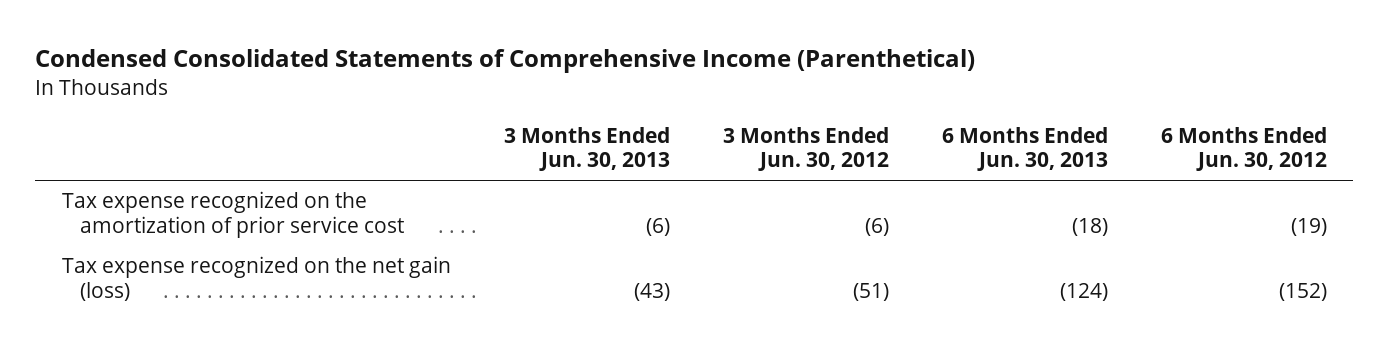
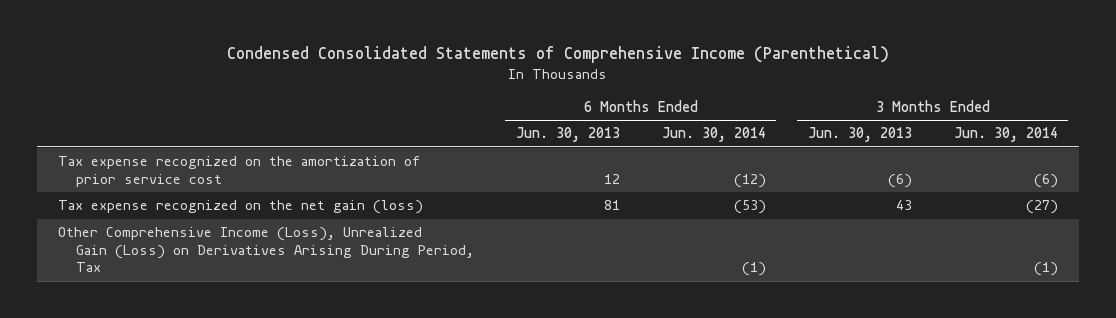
[722,126,889,172] 3 Months Ended Jun. 30, 2012 -> none
[1160,126,1327,172] 6 Months Ended Jun. 30, 2012 -> none
none -> [661,127,766,143] Jun. 30, 2014
none -> [953,127,1058,143] Jun. 30, 2014
[1071,218,1108,237] (18) -> [603,173,620,184] 12
[633,283,670,302] (43) -> [895,200,912,211] 43
[1059,283,1108,302] (124) -> [603,200,620,211] 81
none -> [57,227,474,273] Other Comprehensive Income (Loss), Unrealized Gain (Loss) on Derivatives Arising During Period, Tax

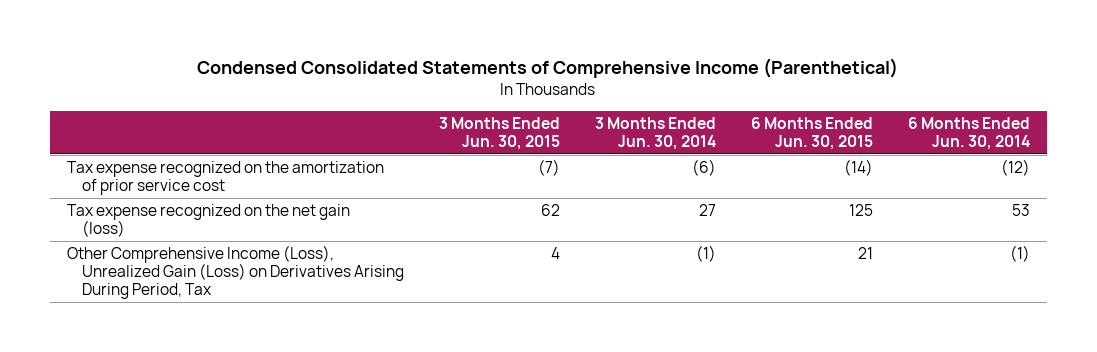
[515,127,620,143] Jun. 30, 2013 -> none
[807,127,912,143] Jun. 30, 2013 -> none
none -> [438,116,560,150] 3 Months Ended Jun. 30, 2015
none -> [750,116,873,150] 6 Months Ended Jun. 30, 2015
[733,200,766,215] (53) -> [1011,204,1030,217] 53
[1025,200,1058,215] (27) -> [698,204,716,217] 27

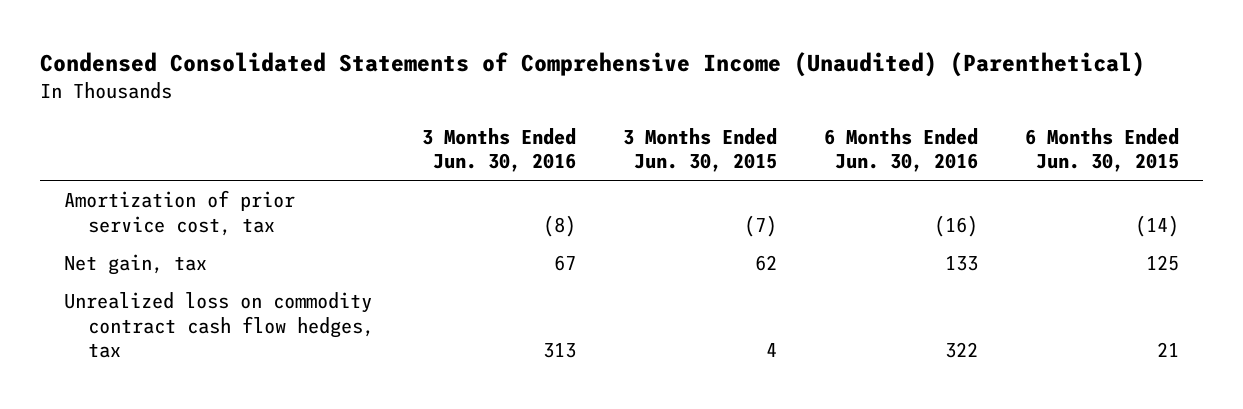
[197,57,899,78] Condensed Consolidated Statements of Comprehensive Income (Parenthetical) -> [40,52,1146,78] Condensed Consolidated Statements of Comprehensive Income (Unaudited) (Parenthetical)
[594,116,716,150] 3 Months Ended Jun. 30, 2014 -> none
[907,116,1030,150] 6 Months Ended Jun. 30, 2014 -> none
none -> [421,127,576,173] 3 Months Ended Jun. 30, 2016
none -> [823,127,978,173] 6 Months Ended Jun. 30, 2016
[67,161,385,196] Tax expense recognized on the amortization of prior service cost -> [63,189,295,236] Amortization of prior service cost, tax
[67,204,351,238] Tax expense recognized on the net gain (loss) -> [63,253,207,275] Net gain, tax
[67,245,404,300] Other Comprehensive Income (Loss), Unrealized Gain (Loss) on Derivatives Arising During Period, Tax -> [63,291,375,359] Unrealized loss on commodity contract cash flow hedges, tax

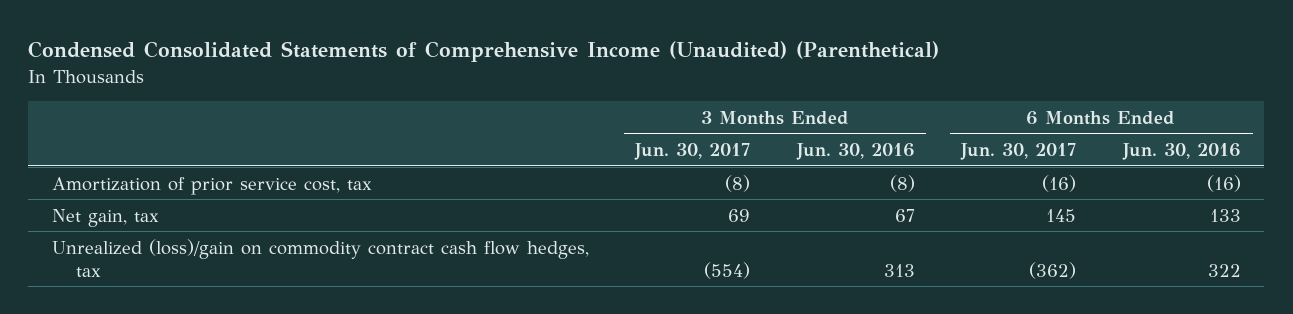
[622,127,777,173] 3 Months Ended Jun. 30, 2015 -> none
[1025,127,1180,173] 6 Months Ended Jun. 30, 2015 -> none
none -> [634,143,751,161] Jun. 30, 2017
none -> [960,143,1077,161] Jun. 30, 2017
[63,291,375,359] Unrealized loss on commodity contract cash flow hedges, tax -> [51,238,589,277] Unrealized (loss)/gain on commodity contract cash flow hedges, tax

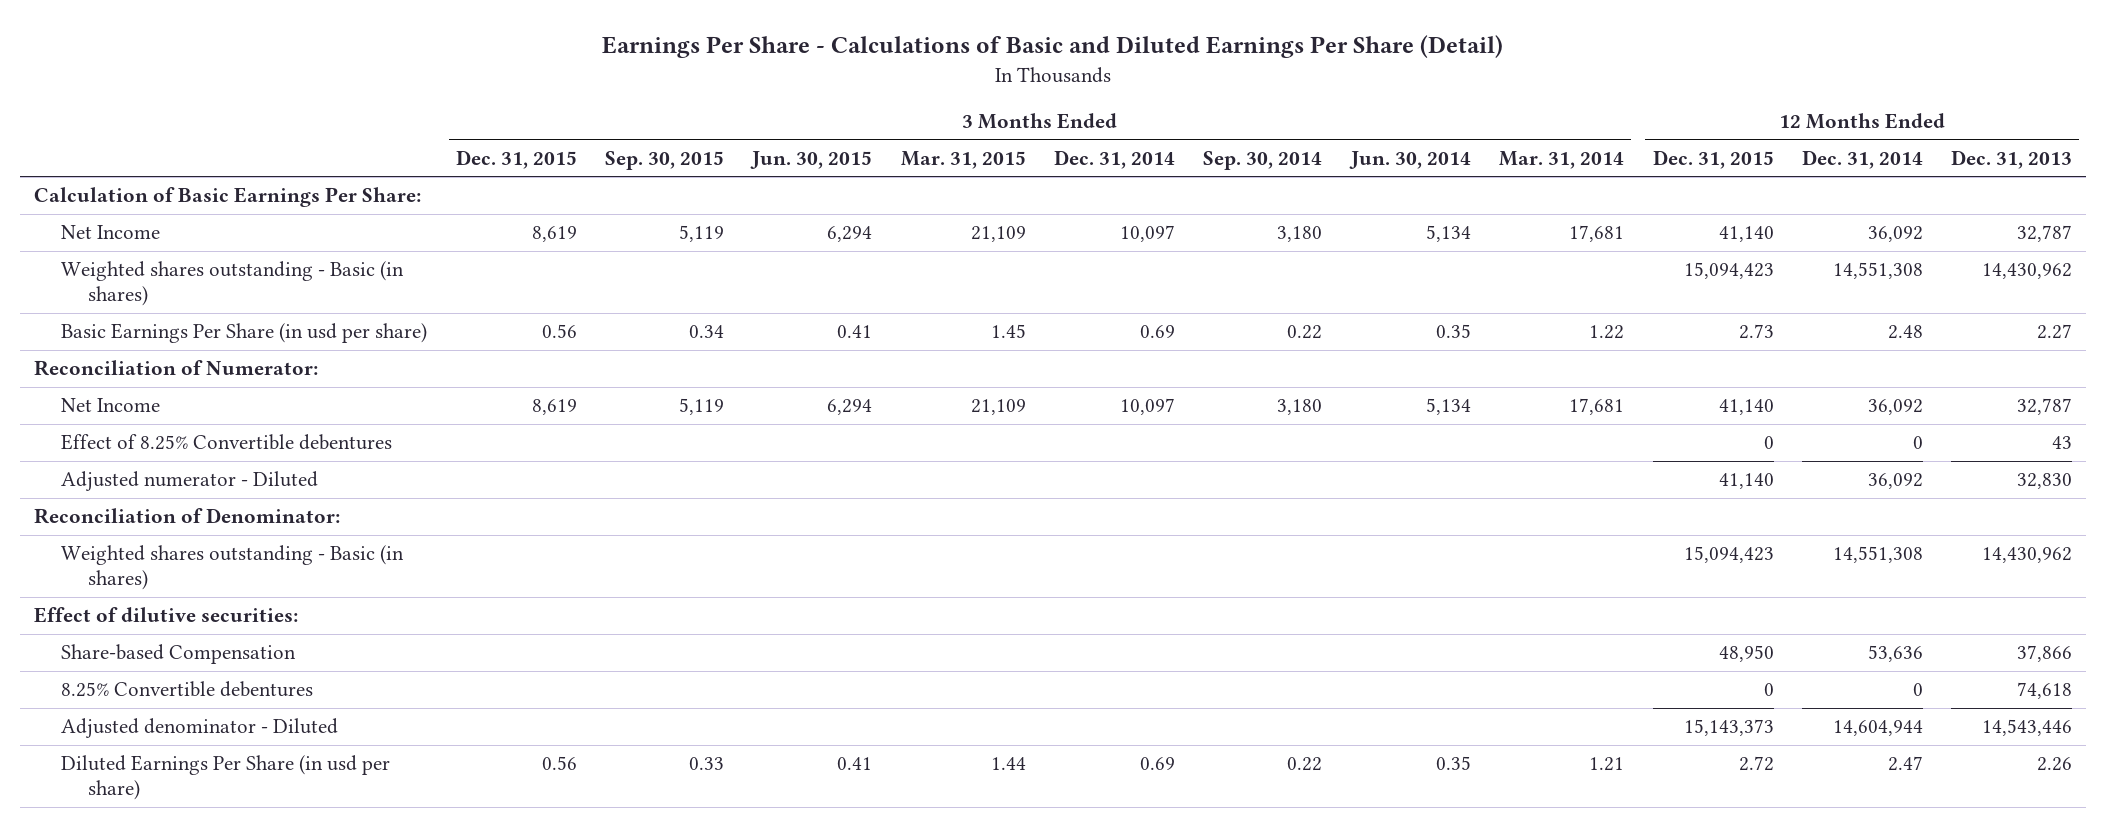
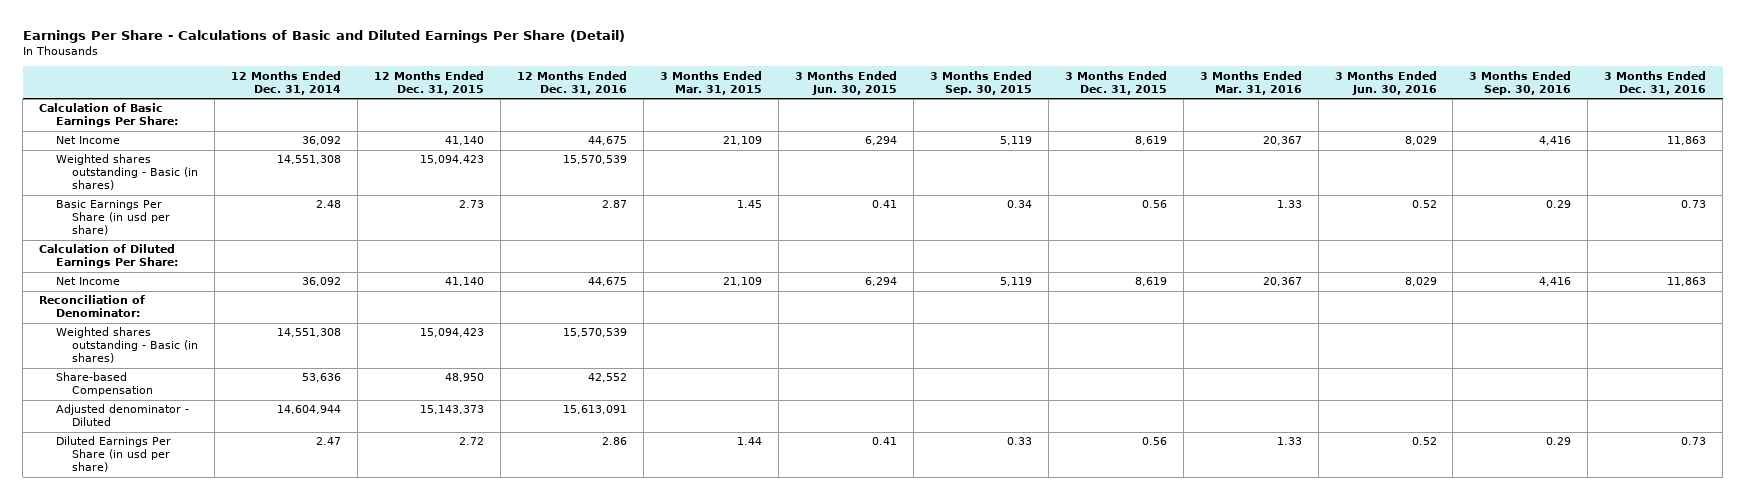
[1054,149,1176,169] Dec. 31, 2014 -> none
[1203,150,1323,170] Sep. 30, 2014 -> none
[1348,150,1471,169] Jun. 30, 2014 -> none
[1499,150,1625,169] Mar. 31, 2014 -> none
[1951,149,2073,169] Dec. 31, 2013 -> none
none -> [517,70,628,95] 12 Months Ended Dec. 31, 2016
none -> [1199,70,1302,95] 3 Months Ended Mar. 31, 2016
none -> [1334,70,1437,95] 3 Months Ended Jun. 30, 2016
none -> [1469,70,1572,95] 3 Months Ended Sep. 30, 2016
none -> [1604,70,1707,95] 3 Months Ended Dec. 31, 2016
[34,360,319,377] Reconciliation of Numerator: -> none
none -> [39,244,178,269] Calculation of Diluted Earnings Per Share:
[61,434,393,451] Effect of 8.25% Convertible debentures -> none
[61,471,319,492] Adjusted numerator - Diluted -> none
[34,607,299,624] Effect of dilutive securities: -> none
[61,681,314,698] 8.25% Convertible debentures -> none

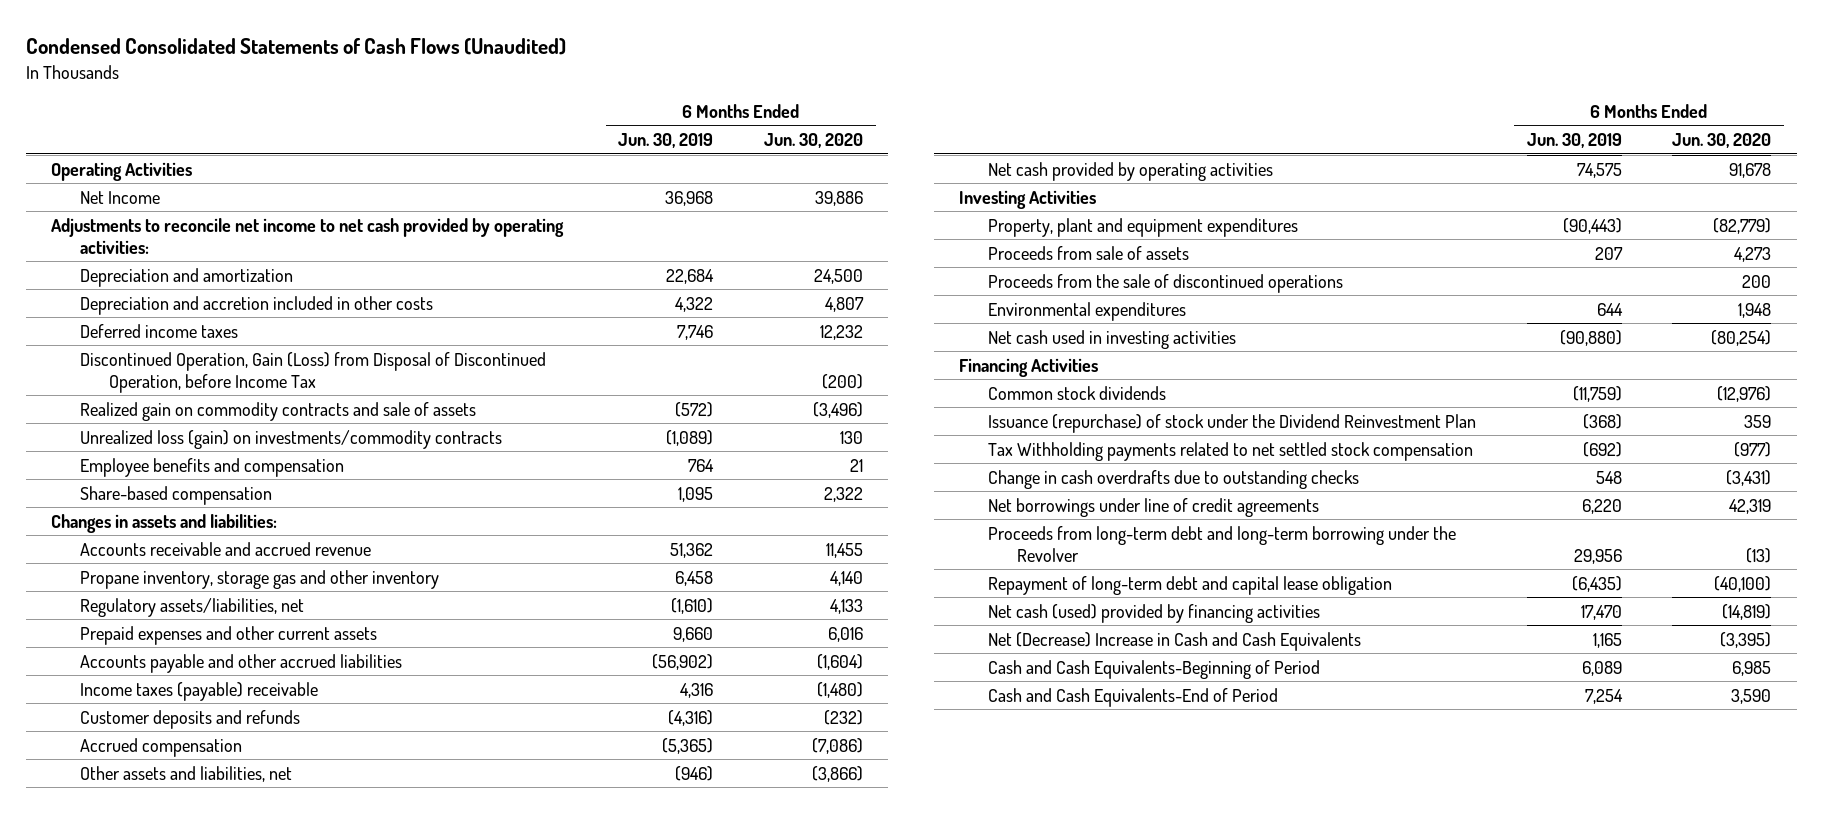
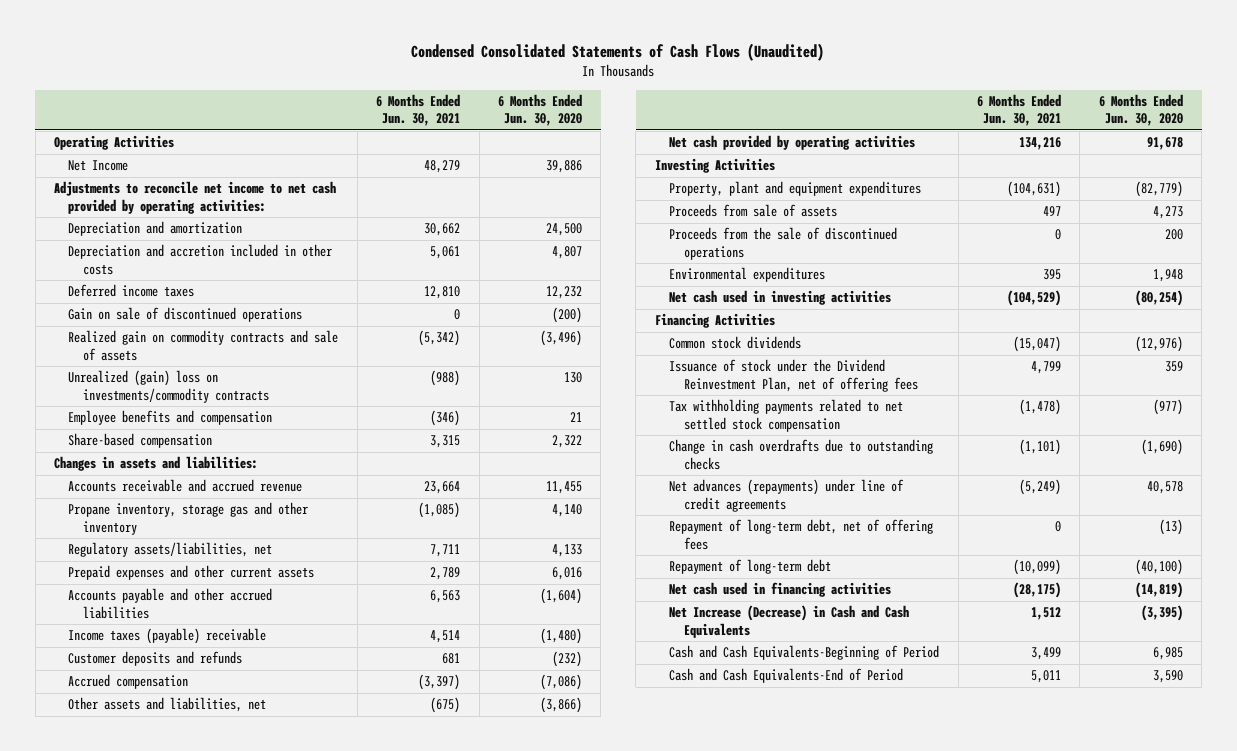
[618,133,714,149] Jun. 30, 2019 -> none
none -> [376,93,461,127] 6 Months Ended Jun. 30, 2021
[79,351,546,393] Discontinued Operation, Gain (Loss) from Disposal of Discontinued Operation, before Income Tax -> [68,307,303,323] Gain on sale of discontinued operations
[79,429,502,449] Unrealized loss (gain) on investments/commodity contracts -> [68,370,269,403] Unrealized (gain) loss on investments/commodity contracts
[988,525,1457,562] Proceeds from long-term debt and long-term borrowing under the Revolver -> none
[988,413,1477,433] Issuance (repurchase) of stock under the Dividend Reinvestment Plan -> [669,359,918,392] Issuance of stock under the Dividend Reinvestment Plan, net of offering fees
[988,441,1474,461] Tax Withholding payments related to net settled stock compensation -> [669,399,904,432] Tax withholding payments related to net settled stock compensation
[1726,469,1772,486] (3,431) -> [1140,439,1183,456] (1,690)
[988,497,1320,517] Net borrowings under line of credit agreements -> [669,479,905,512] Net advances (repayments) under line of credit agreements
[1729,498,1772,514] 42,319 -> [1146,481,1183,495] 40,578
none -> [669,519,934,550] Repayment of long-term debt, net of offering fees
[988,575,1393,595] Repayment of long-term debt and capital lease obligation -> [669,559,832,575] Repayment of long-term debt
[988,603,1321,623] Net cash (used) provided by financing activities -> [669,582,892,598] Net cash used in financing activities
[988,631,1362,651] Net (Decrease) Increase in Cash and Cash Equivalents -> [669,605,910,638] Net Increase (Decrease) in Cash and Cash Equivalents

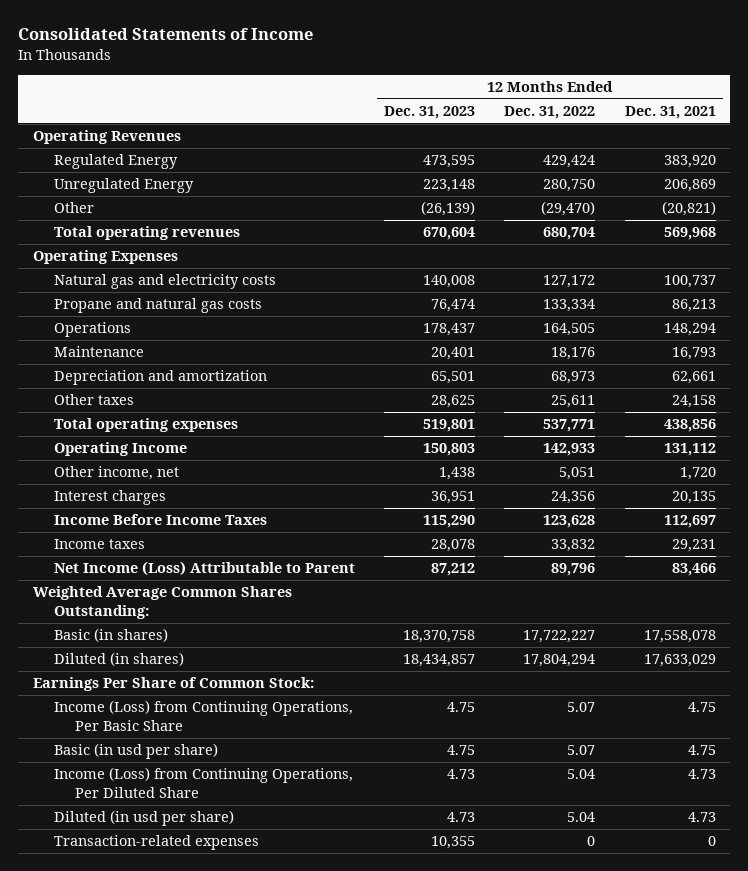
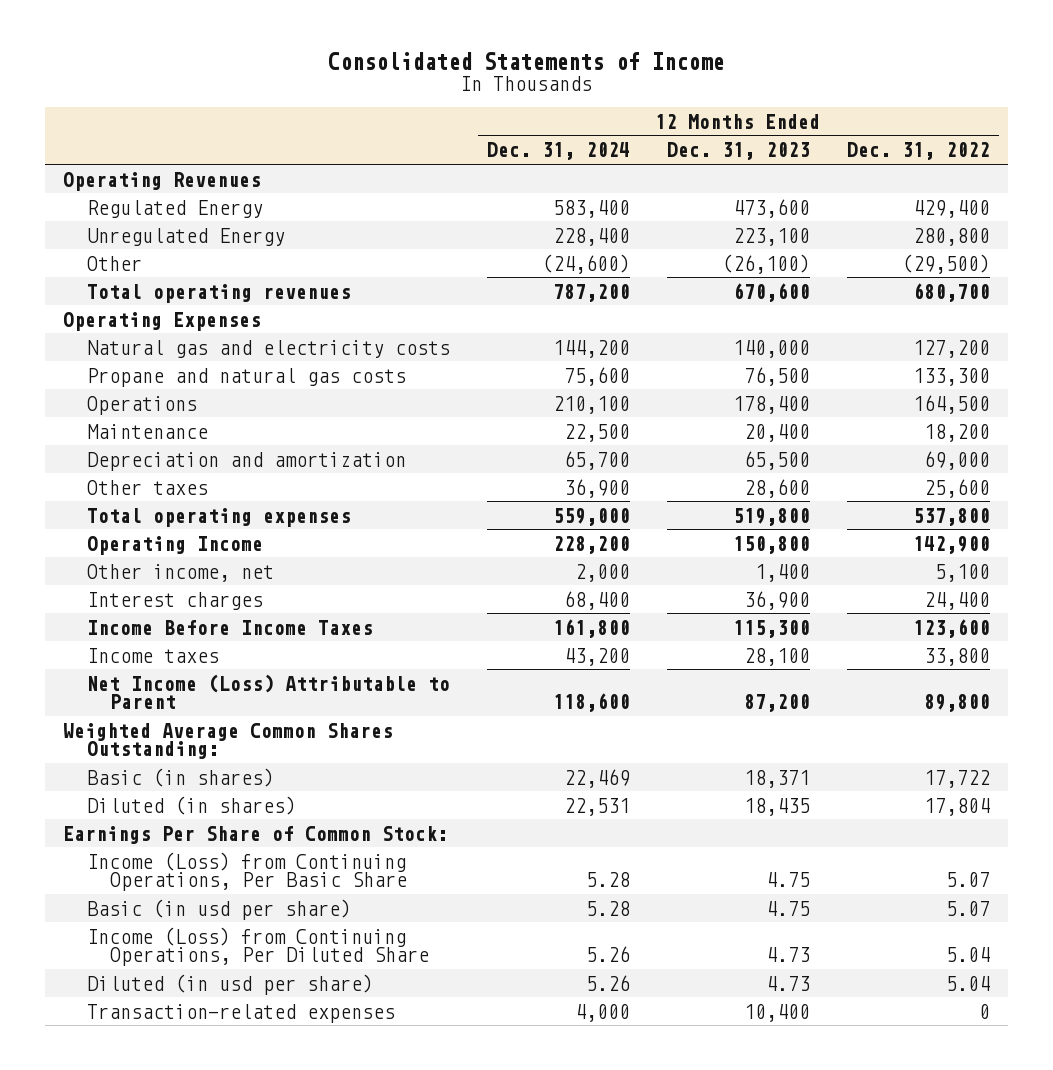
[624,105,716,119] Dec. 31, 2021 -> none
none -> [486,142,630,161] Dec. 31, 2024
[423,155,476,169] 473,595 -> [732,198,810,218] 473,600
[543,155,596,169] 429,424 -> [912,199,990,218] 429,400
[423,179,476,193] 223,148 -> [732,227,810,246] 223,100
[543,179,596,193] 280,750 -> [912,227,990,246] 280,800
[421,201,476,217] (26,139) -> [721,253,810,274] (26,100)
[541,201,596,217] (29,470) -> [901,253,990,274] (29,500)
[423,227,476,241] 670,604 -> [732,282,810,302] 670,600
[543,227,596,241] 680,704 -> [912,282,990,302] 680,700
[423,275,476,289] 140,008 -> [732,339,810,358] 140,000
[543,275,596,289] 127,172 -> [912,339,990,358] 127,200
[431,299,476,313] 76,474 -> [743,366,810,386] 76,500
[543,299,596,313] 133,334 -> [912,367,990,386] 133,300
[423,323,476,337] 178,437 -> [732,395,810,414] 178,400
[543,323,596,337] 164,505 -> [912,394,990,414] 164,500
[431,347,476,361] 20,401 -> [743,423,810,442] 20,400
[551,347,596,361] 18,176 -> [923,423,990,442] 18,200
[431,371,476,385] 65,501 -> [743,450,810,470] 65,500
[551,371,596,385] 68,973 -> [923,450,990,470] 69,000
[431,395,476,409] 28,625 -> [743,478,810,498] 28,600
[551,395,596,409] 25,611 -> [923,478,990,498] 25,600
[423,419,476,433] 519,801 -> [732,507,810,526] 519,800
[543,419,596,433] 537,771 -> [912,507,990,526] 537,800
[423,443,476,457] 150,803 -> [732,535,810,554] 150,800
[543,443,596,457] 142,933 -> [912,535,990,554] 142,900
[439,467,476,481] 1,438 -> [754,563,810,582] 1,400
[559,467,596,481] 5,051 -> [934,563,990,582] 5,100
[431,491,476,505] 36,951 -> [743,590,810,610] 36,900
[551,491,596,505] 24,356 -> [923,591,990,610] 24,400
[423,515,476,529] 115,290 -> [732,619,810,638] 115,300
[543,515,596,529] 123,628 -> [912,618,990,638] 123,600
[431,539,476,553] 28,078 -> [743,647,810,666] 28,100
[551,539,596,553] 33,832 -> [923,647,990,666] 33,800
[431,563,476,577] 87,212 -> [743,694,810,713] 87,200
[551,563,596,577] 89,796 -> [923,694,990,713] 89,800
[403,630,476,644] 18,370,758 -> [743,769,810,788] 18,371
[523,630,596,644] 17,722,227 -> [923,769,990,788] 17,722
[403,654,476,668] 18,434,857 -> [743,797,810,816] 18,435
[523,654,596,668] 17,804,294 -> [923,797,990,816] 17,804
[431,836,476,850] 10,355 -> [743,1003,810,1022] 10,400

